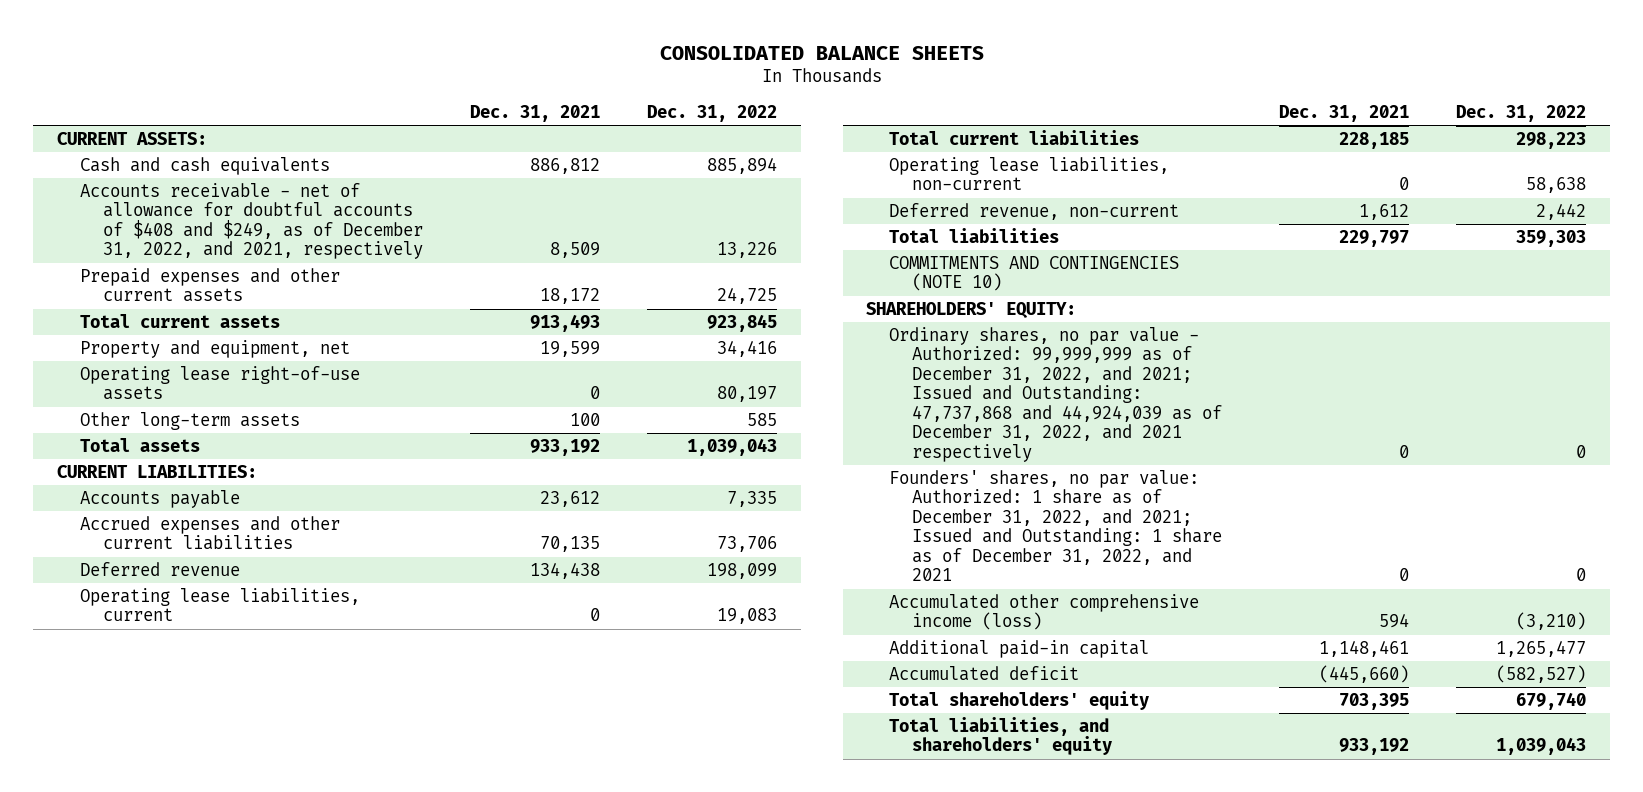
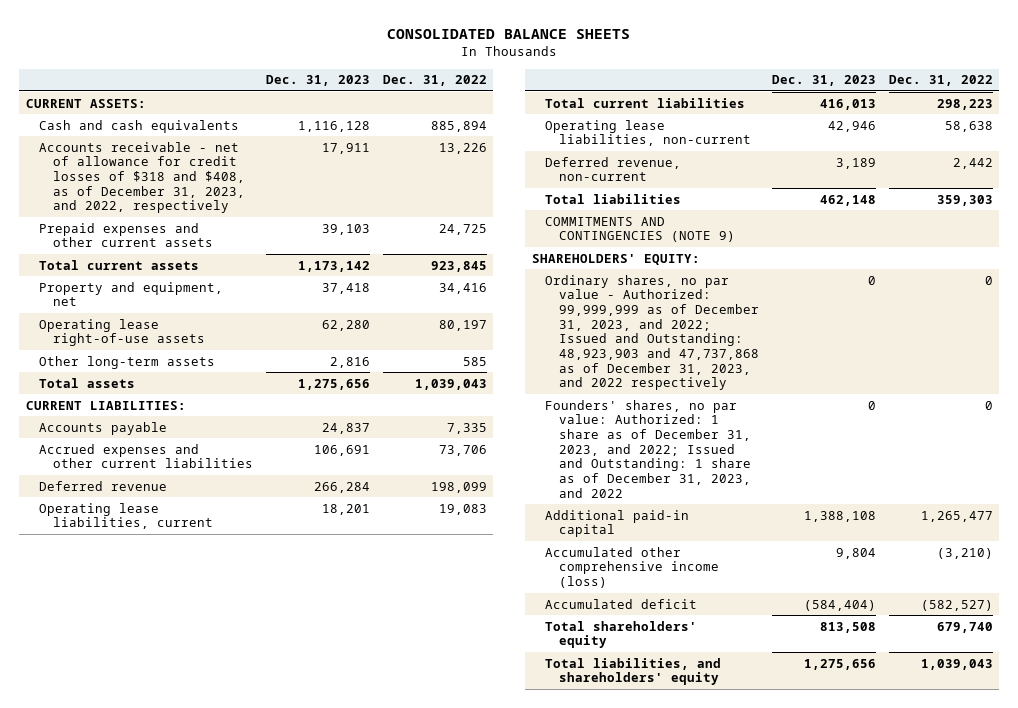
[469,105,600,123] Dec. 31, 2021 -> none
none -> [265,75,370,87] Dec. 31, 2023
[79,182,423,260] Accounts receivable - net of allowance for doubtful accounts of $408 and $249, as of December 31, 2022, and 2021, respectively -> [39,141,245,214] Accounts receivable - net of allowance for credit losses of $318 and $408, as of December 31, 2023, and 2022, respectively
[889,255,1180,292] COMMITMENTS AND CONTINGENCIES (NOTE 10) -> [545,216,736,243] COMMITMENTS AND CONTINGENCIES (NOTE 9)
[889,326,1223,462] Ordinary shares, no par value - Authorized: 99,999,999 as of December 31, 2022, and 2021; Issued and Outstanding: 47,737,868 and 44,924,039 as of December 31, 2022, and 2021 respectively -> [545,274,760,391] Ordinary shares, no par value - Authorized: 99,999,999 as of December 31, 2023, and 2022; Issued and Outstanding: 48,923,903 and 47,737,868 as of December 31, 2023, and 2022 respectively
[889,469,1223,582] Founders' shares, no par value: Authorized: 1 share as of December 31, 2022, and 2021; Issued and Outstanding: 1 share as of December 31, 2022, and 2021 -> [545,399,752,498] Founders' shares, no par value: Authorized: 1 share as of December 31, 2023, and 2022; Issued and Outstanding: 1 share as of December 31, 2023, and 2022
[889,593,1200,631] Accumulated other comprehensive income (loss) -> [545,546,720,589] Accumulated other comprehensive income (loss)

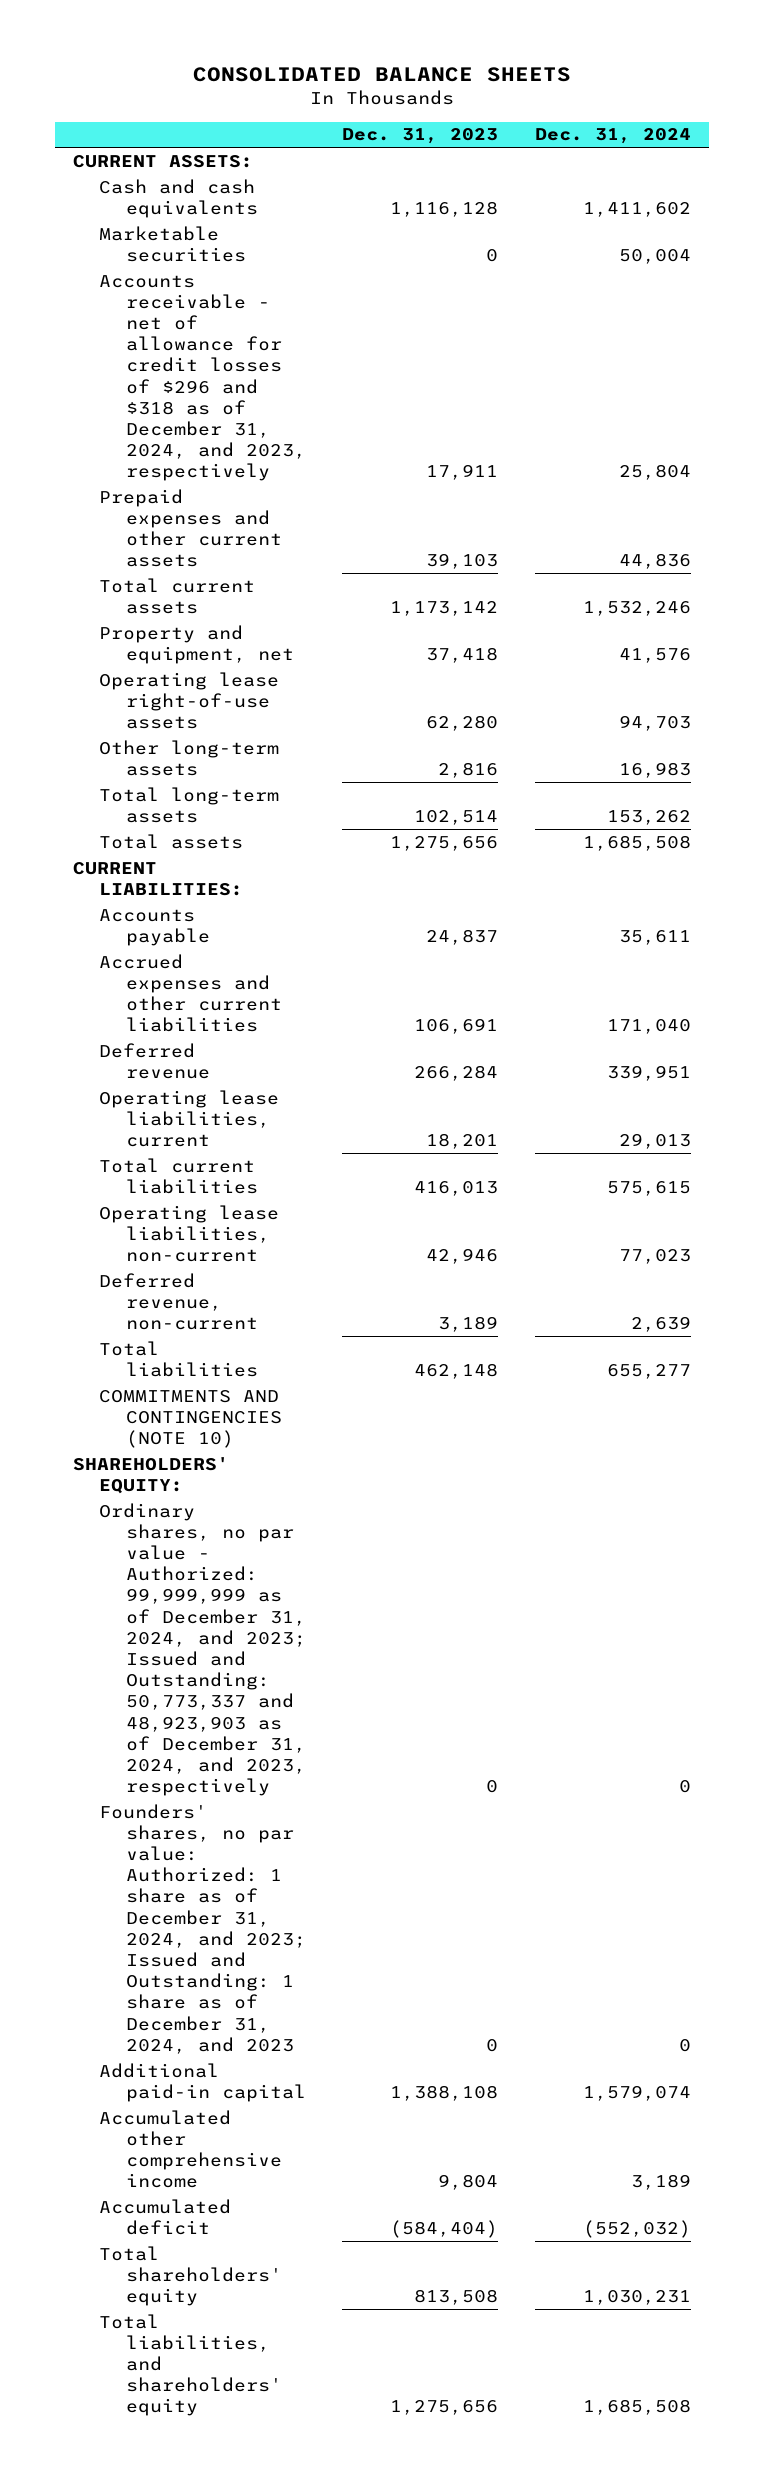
[382,75,487,87] Dec. 31, 2022 -> none
none -> [534,128,691,145] Dec. 31, 2024
none -> [99,225,246,262] Marketable securities
[39,141,245,214] Accounts receivable - net of allowance for credit losses of $318 and $408, as of December 31, 2023, and 2022, respectively -> [99,274,306,482] Accounts receivable - net of allowance for credit losses of $296 and $318 as of December 31, 2024, and 2023, respectively
none -> [99,786,280,823] Total long-term assets
[545,216,736,243] COMMITMENTS AND CONTINGENCIES (NOTE 9) -> [99,1389,282,1449] COMMITMENTS AND CONTINGENCIES (NOTE 10)
[545,274,760,391] Ordinary shares, no par value - Authorized: 99,999,999 as of December 31, 2023, and 2022; Issued and Outstanding: 48,923,903 and 47,737,868 as of December 31, 2023, and 2022 respectively -> [99,1502,306,1797] Ordinary shares, no par value - Authorized: 99,999,999 as of December 31, 2024, and 2023; Issued and Outstanding: 50,773,337 and 48,923,903 as of December 31, 2024, and 2023, respectively
[545,399,752,498] Founders' shares, no par value: Authorized: 1 share as of December 31, 2023, and 2022; Issued and Outstanding: 1 share as of December 31, 2023, and 2022 -> [99,1803,306,2054] Founders' shares, no par value: Authorized: 1 share as of December 31, 2024, and 2023; Issued and Outstanding: 1 share as of December 31, 2024, and 2023
[545,546,720,589] Accumulated other comprehensive income (loss) -> [99,2109,282,2189] Accumulated other comprehensive income

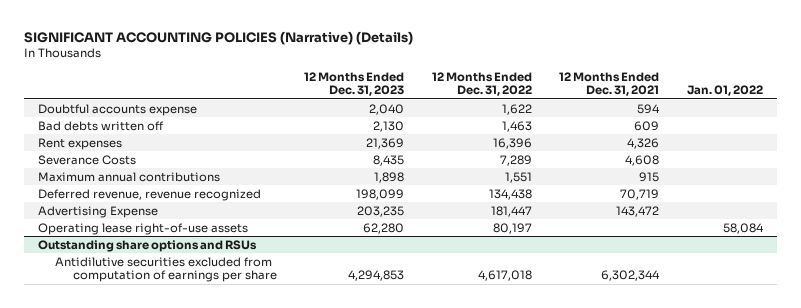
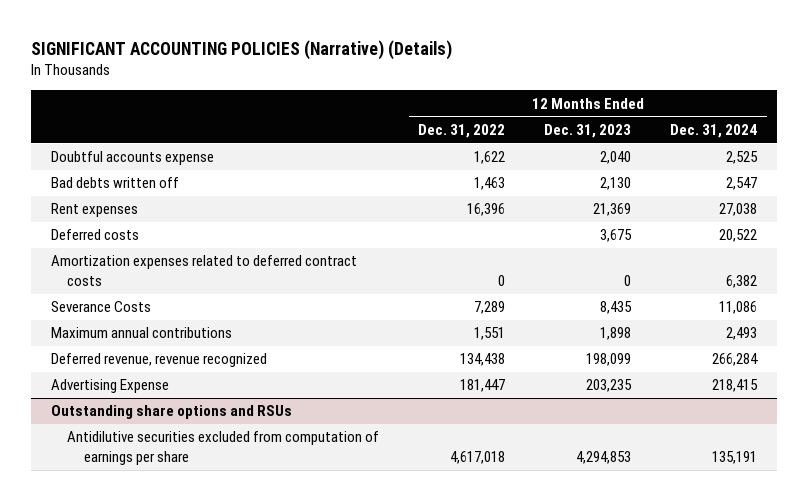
[559,71,660,97] 12 Months Ended Dec. 31, 2021 -> none
[686,85,763,97] Jan. 01, 2022 -> none
none -> [670,123,758,138] Dec. 31, 2024
none -> [50,229,139,241] Deferred costs
none -> [50,255,357,286] Amortization expenses related to deferred contract costs
[38,222,249,235] Operating lease right-of-use assets -> none

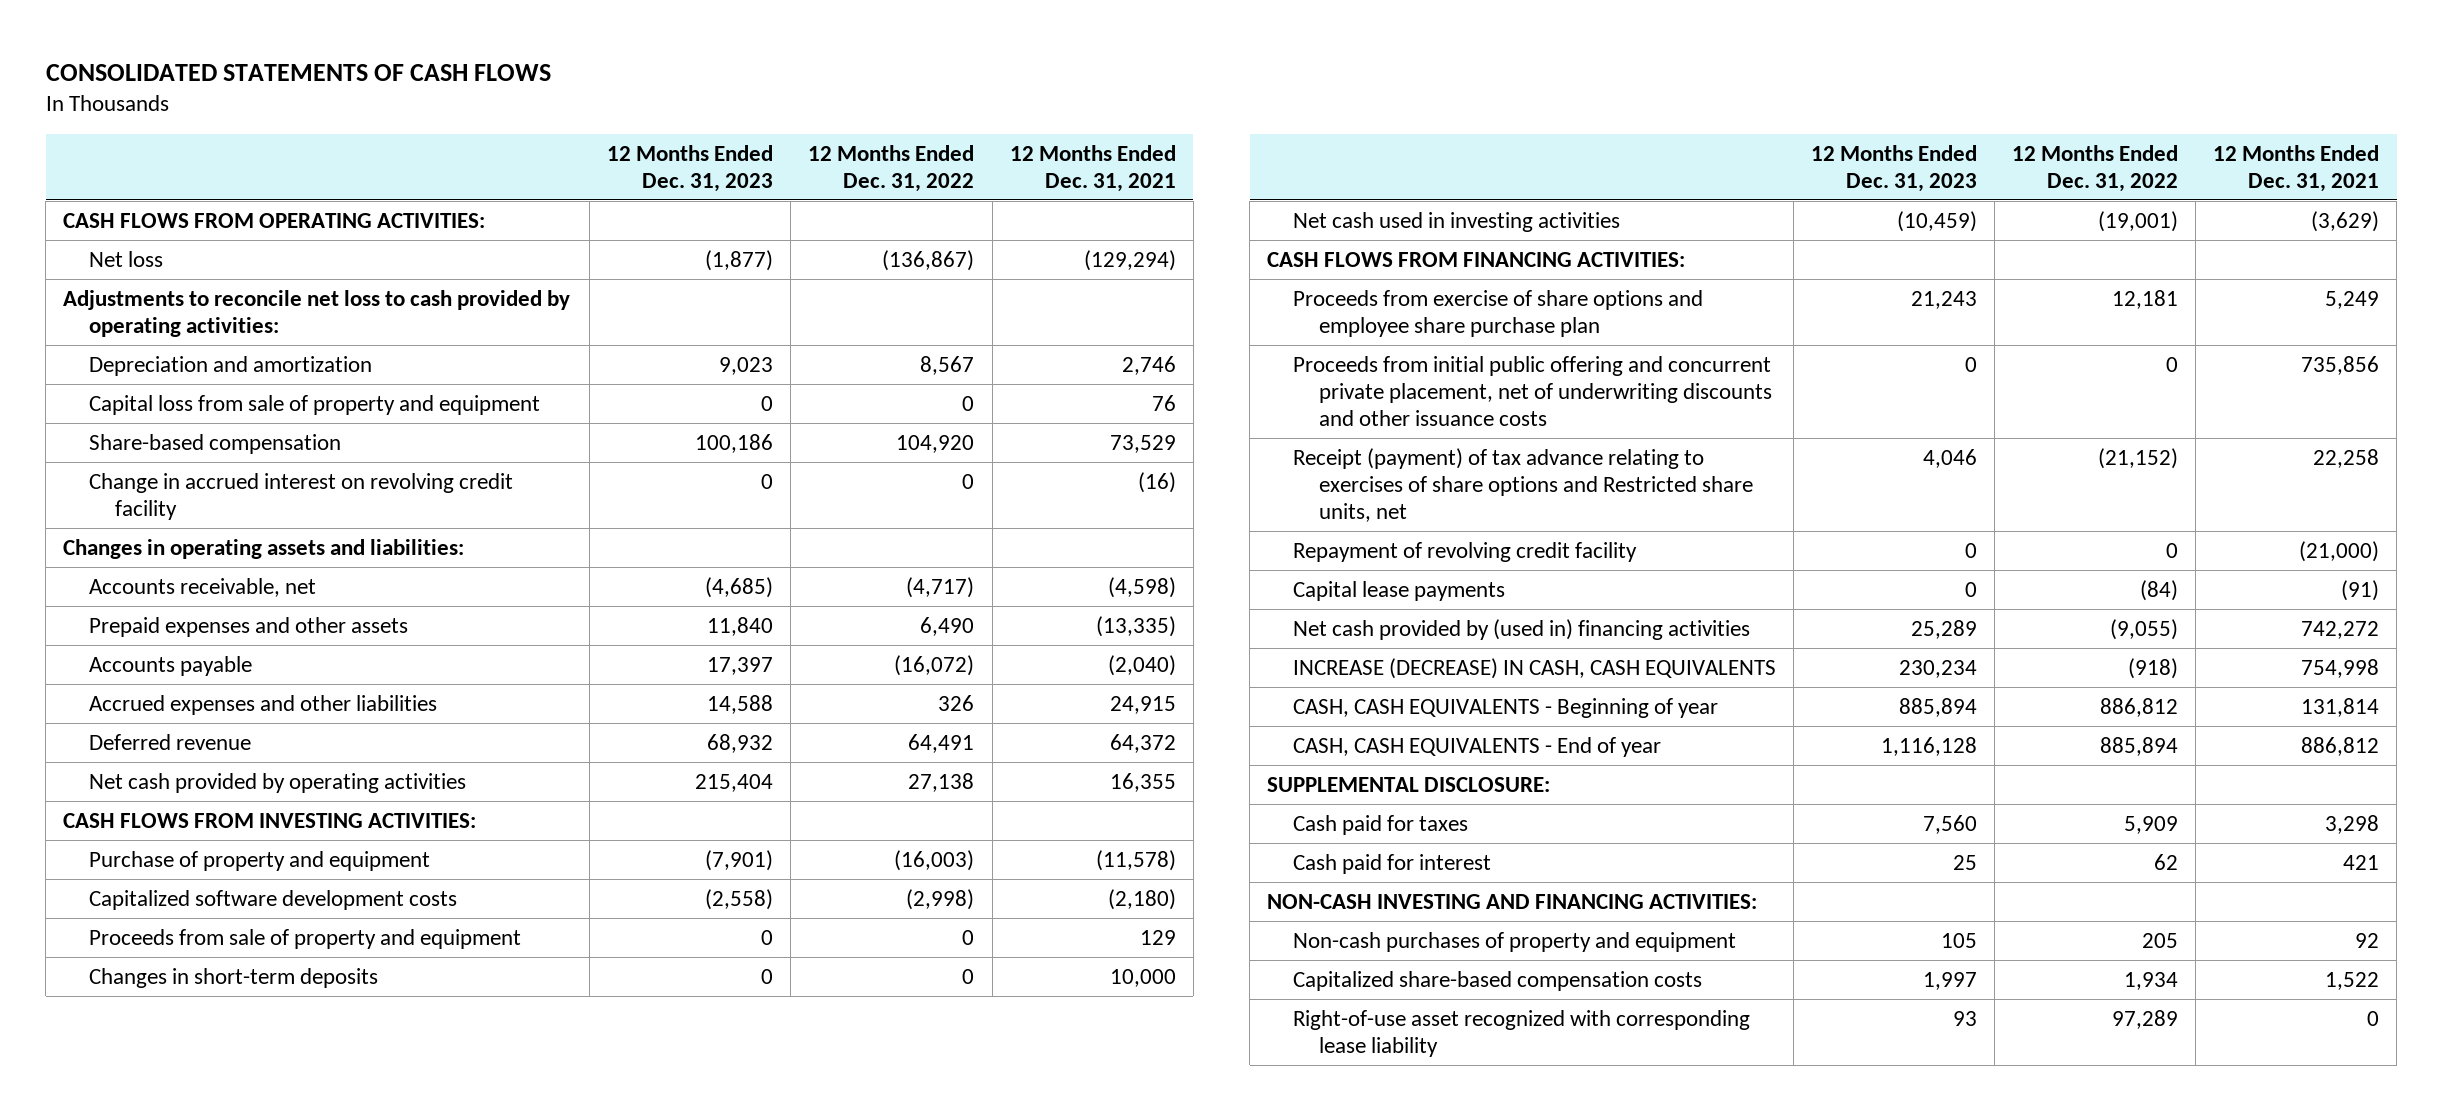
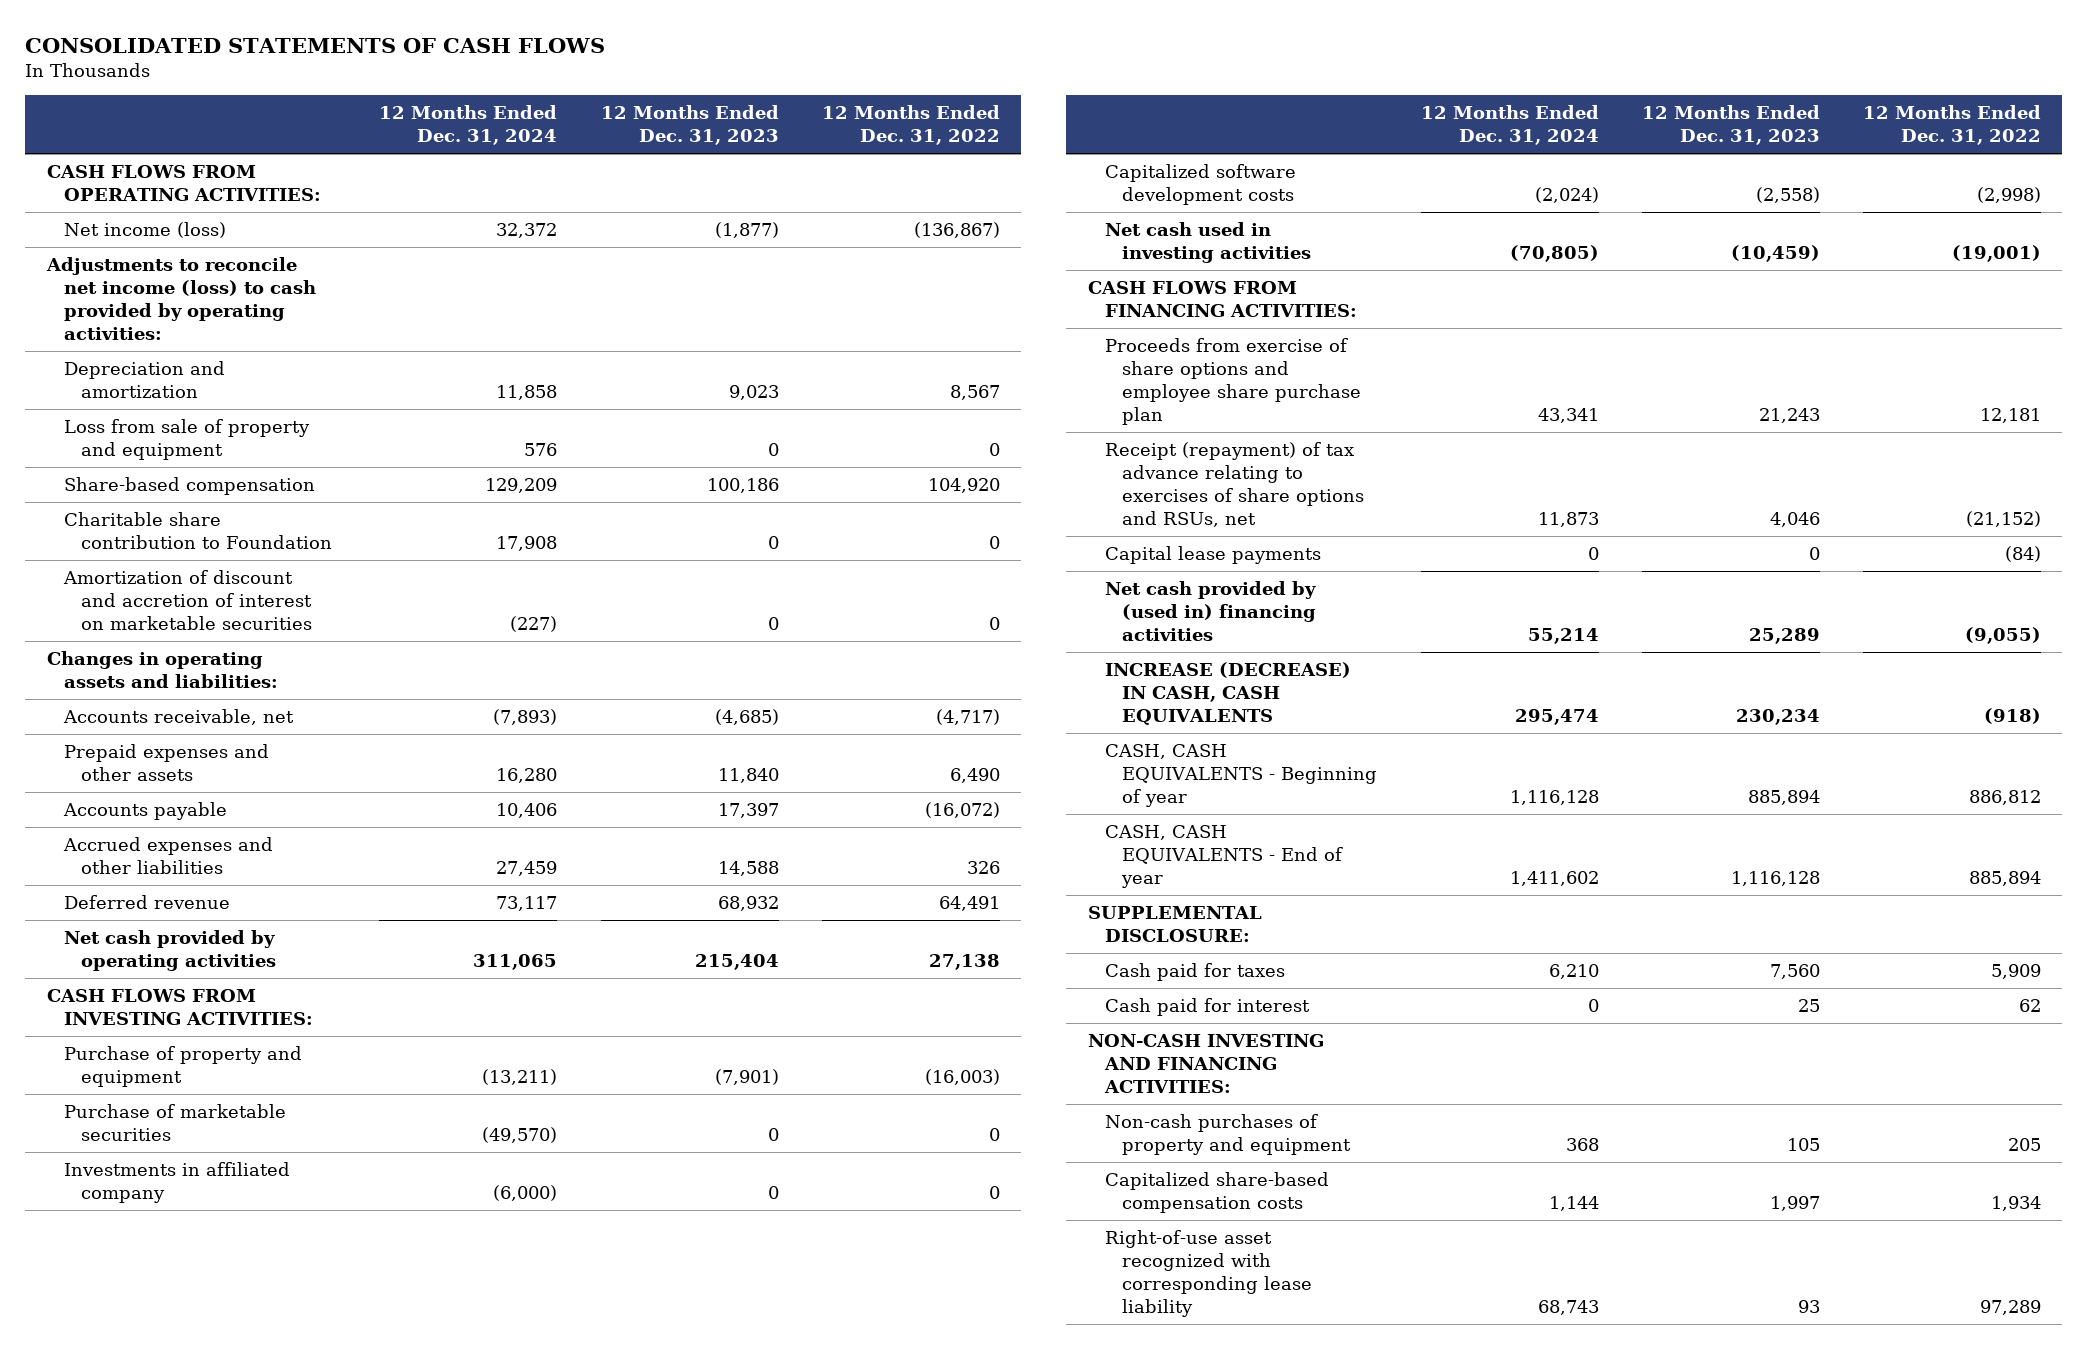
[1009,144,1176,192] 12 Months Ended Dec. 31, 2021 -> none
none -> [379,105,558,146] 12 Months Ended Dec. 31, 2024
[89,250,164,267] Net loss -> [64,222,227,239] Net income (loss)
[63,289,571,337] Adjustments to reconcile net loss to cash provided by operating activities: -> [45,257,317,341] Adjustments to reconcile net income (loss) to cash provided by operating activities:
[89,394,541,415] Capital loss from sale of property and equipment -> [64,419,311,461] Loss from sale of property and equipment
[89,472,514,520] Change in accrued interest on revolving credit facility -> none
none -> [64,512,333,550] Charitable share contribution to Foundation
none -> [63,570,313,631] Amortization of discount and accretion of interest on marketable securities
none -> [64,1104,287,1142] Purchase of marketable securities
none -> [64,1162,291,1204] Investments in affiliated company
[89,928,522,949] Proceeds from sale of property and equipment -> none
[89,967,379,988] Changes in short-term deposits -> none
[1292,355,1772,427] Proceeds from initial public offering and concurrent private placement, net of underwriting discounts and other issuance costs -> none
[1292,541,1637,562] Repayment of revolving credit facility -> none
[1292,447,1753,523] Receipt (payment) of tax advance relating to exercises of share options and Restricted share units, net -> [1105,442,1365,528] Receipt (repayment) of tax advance relating to exercises of share options and RSUs, net

